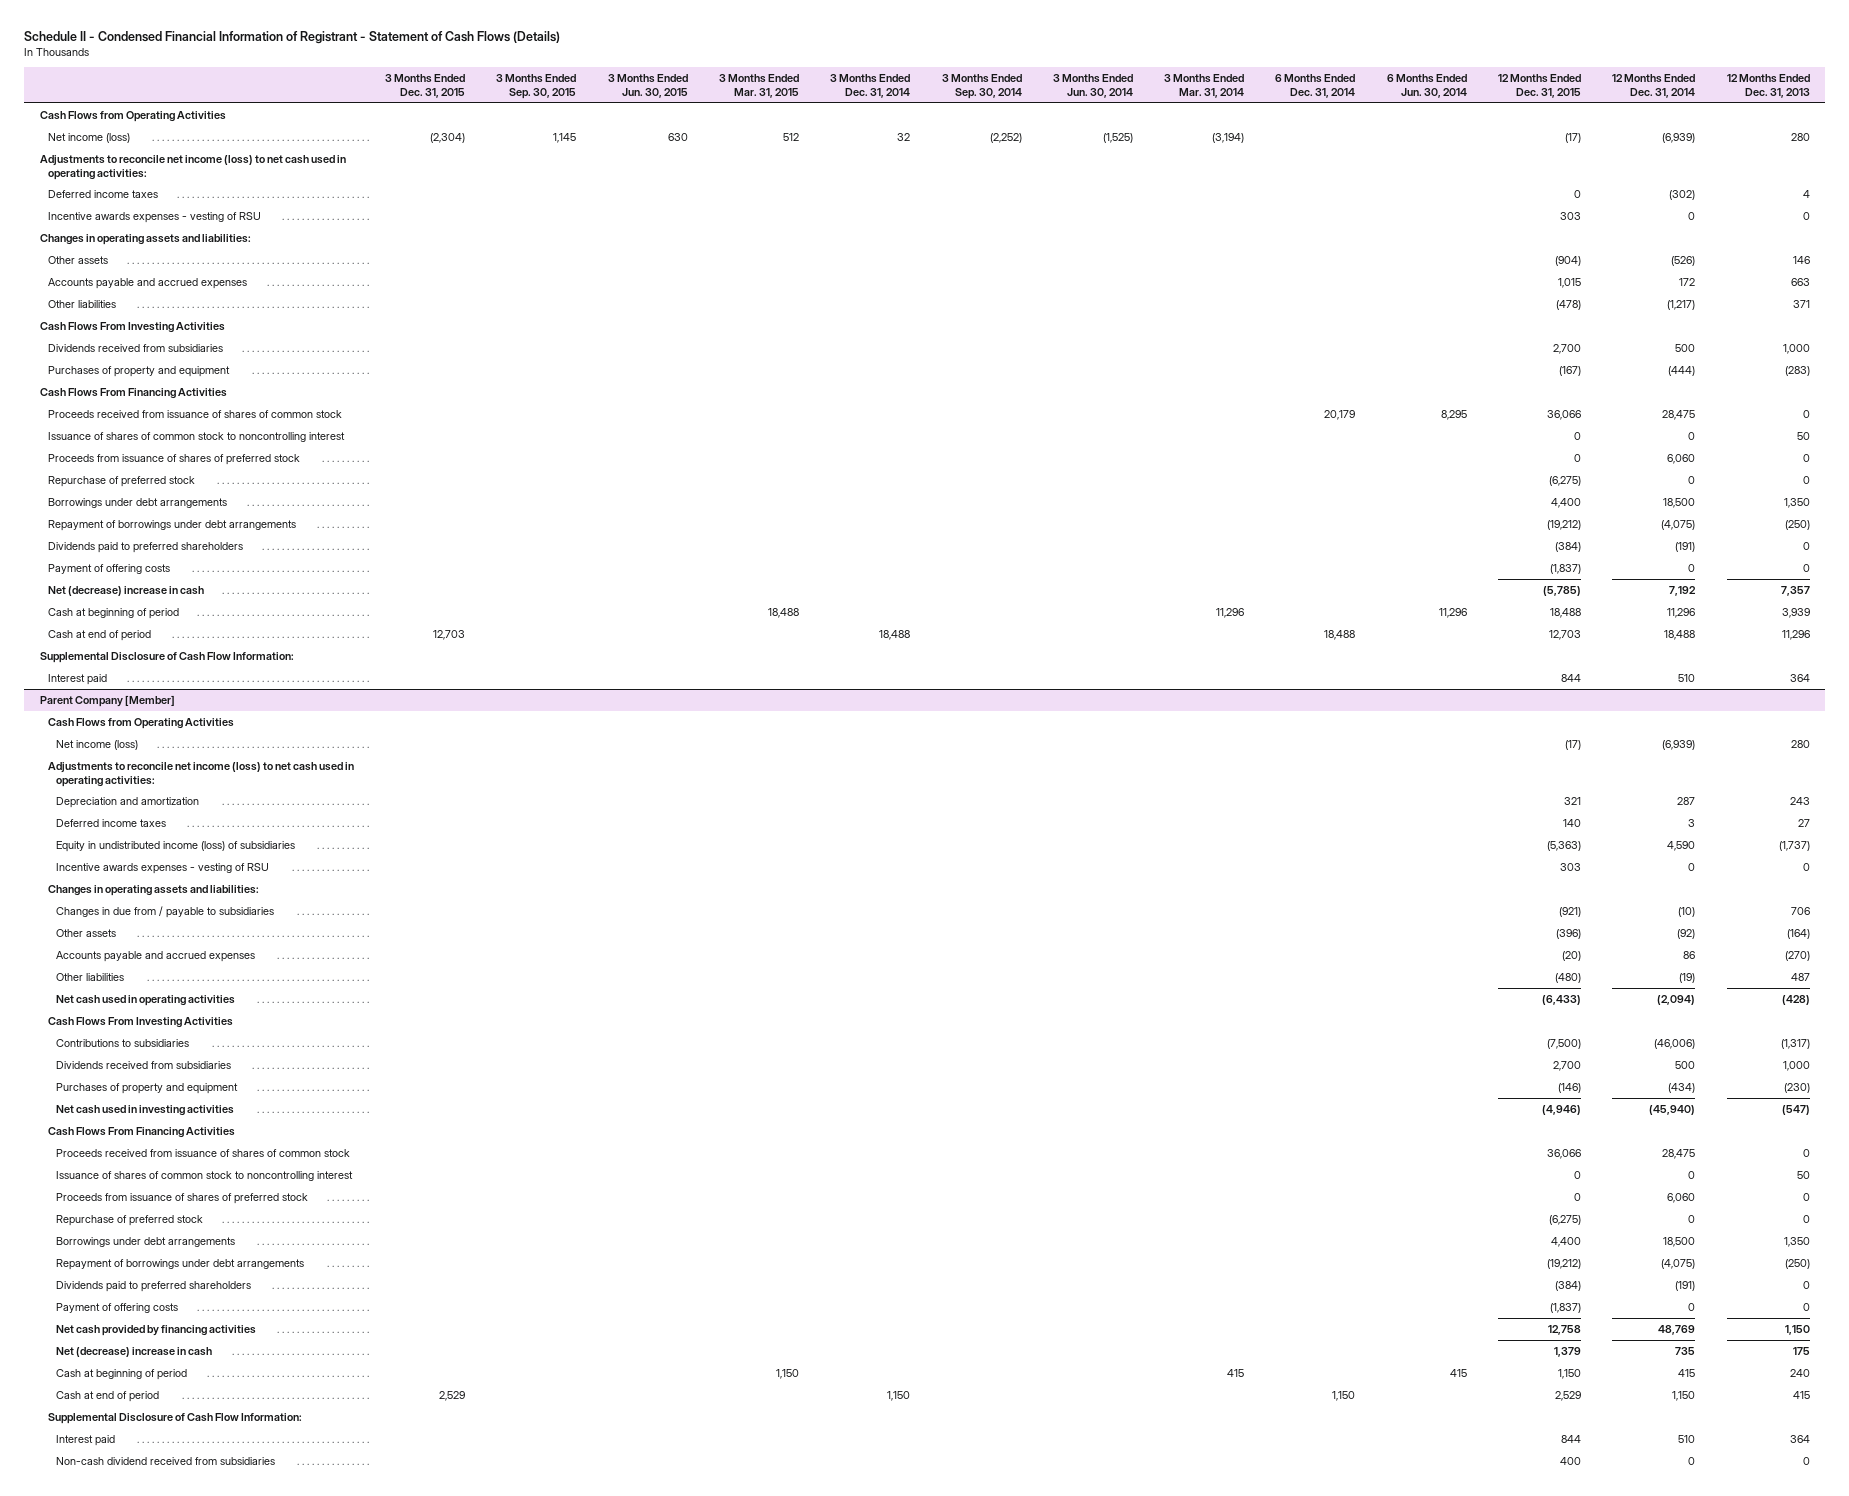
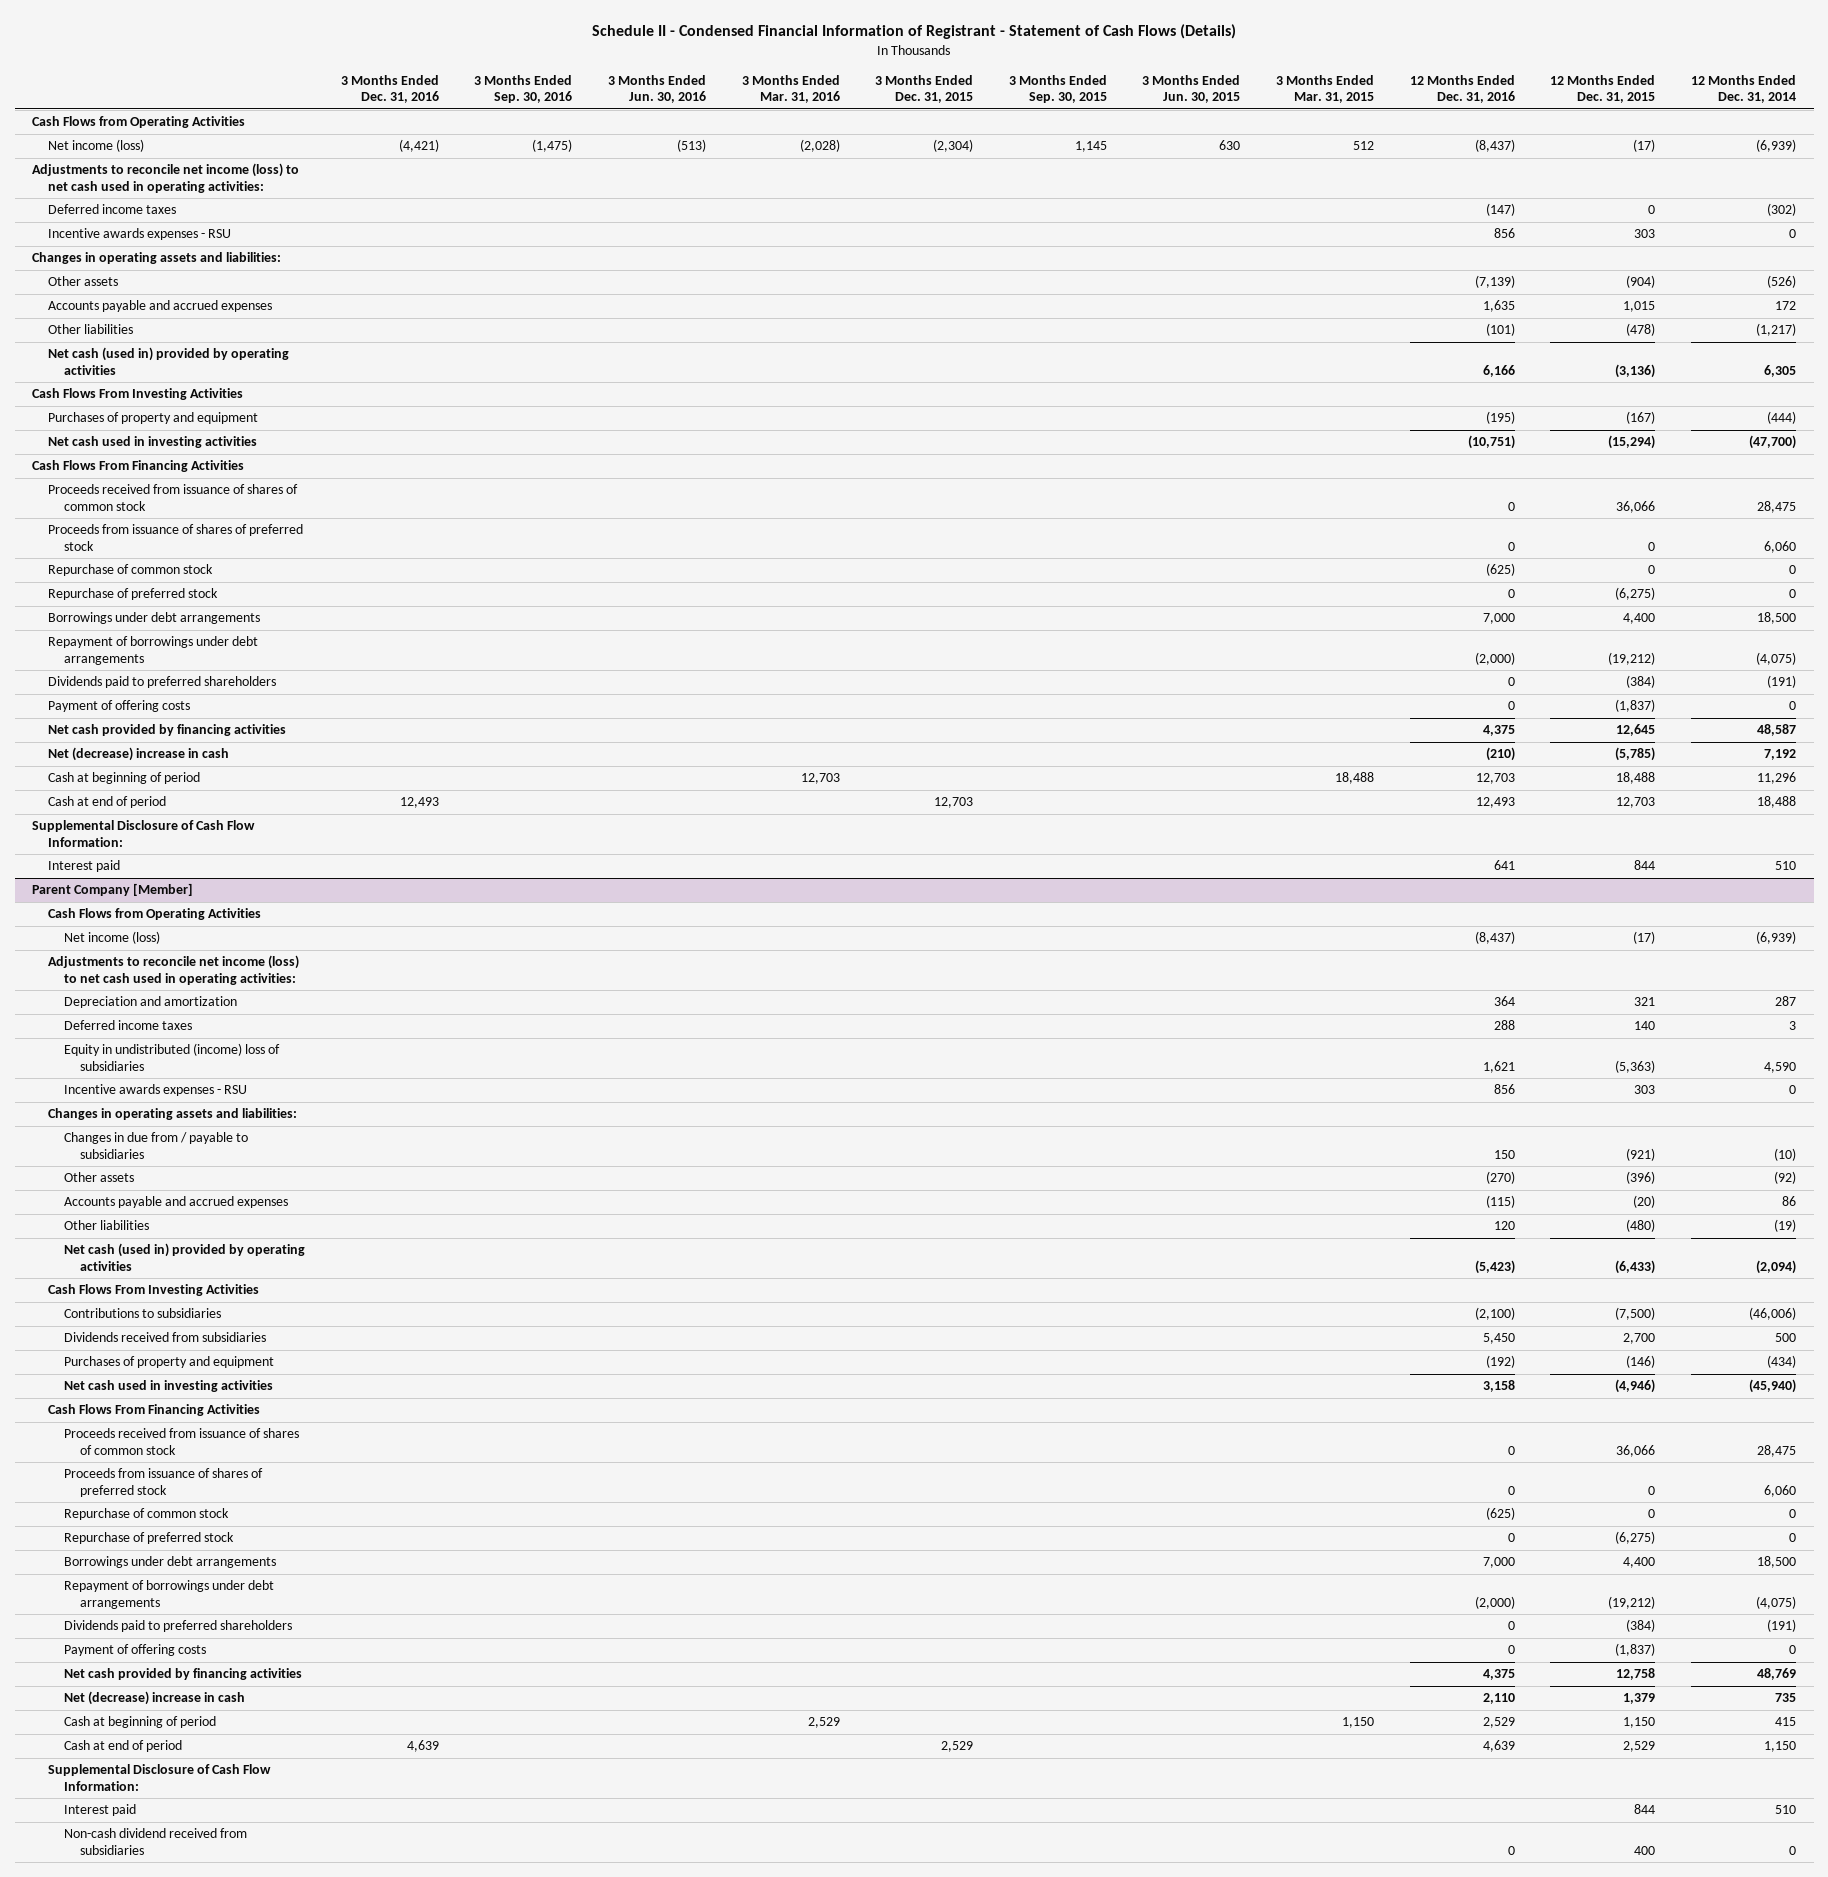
[830,74,911,98] 3 Months Ended Dec. 31, 2014 -> none
[941,74,1022,99] 3 Months Ended Sep. 30, 2014 -> none
[1052,74,1133,98] 3 Months Ended Jun. 30, 2014 -> none
[1164,74,1245,98] 3 Months Ended Mar. 31, 2014 -> none
[1275,74,1356,98] 6 Months Ended Dec. 31, 2014 -> none
[1386,74,1467,98] 6 Months Ended Jun. 30, 2014 -> none
[1726,74,1810,98] 12 Months Ended Dec. 31, 2013 -> none
none -> [340,74,439,104] 3 Months Ended Dec. 31, 2016
none -> [474,74,573,104] 3 Months Ended Sep. 30, 2016
none -> [608,74,707,104] 3 Months Ended Jun. 30, 2016
none -> [741,74,840,104] 3 Months Ended Mar. 31, 2016
none -> [1409,74,1515,104] 12 Months Ended Dec. 31, 2016
[47,211,261,223] Incentive awards expenses - vesting of RSU -> [48,228,232,241] Incentive awards expenses - RSU
none -> [48,347,290,375] Net cash (used in) provided by operating activities
[47,343,223,352] Dividends received from subsidiaries -> none
none -> [48,436,258,449] Net cash used in investing activities
[47,431,345,442] Issuance of shares of common stock to noncontrolling interest -> none
none -> [48,564,214,577] Repurchase of common stock
none -> [48,724,287,737] Net cash provided by financing activities
[56,840,296,852] Equity in undistributed income (loss) of subsidiaries -> [64,1043,281,1071] Equity in undistributed (income) loss of subsidiaries
[56,862,270,874] Incentive awards expenses - vesting of RSU -> [64,1084,248,1097] Incentive awards expenses - RSU
[56,994,236,1006] Net cash used in operating activities -> [64,1243,306,1271] Net cash (used in) provided by operating activities
[56,1170,354,1181] Issuance of shares of common stock to noncontrolling interest -> none
none -> [64,1508,230,1521] Repurchase of common stock

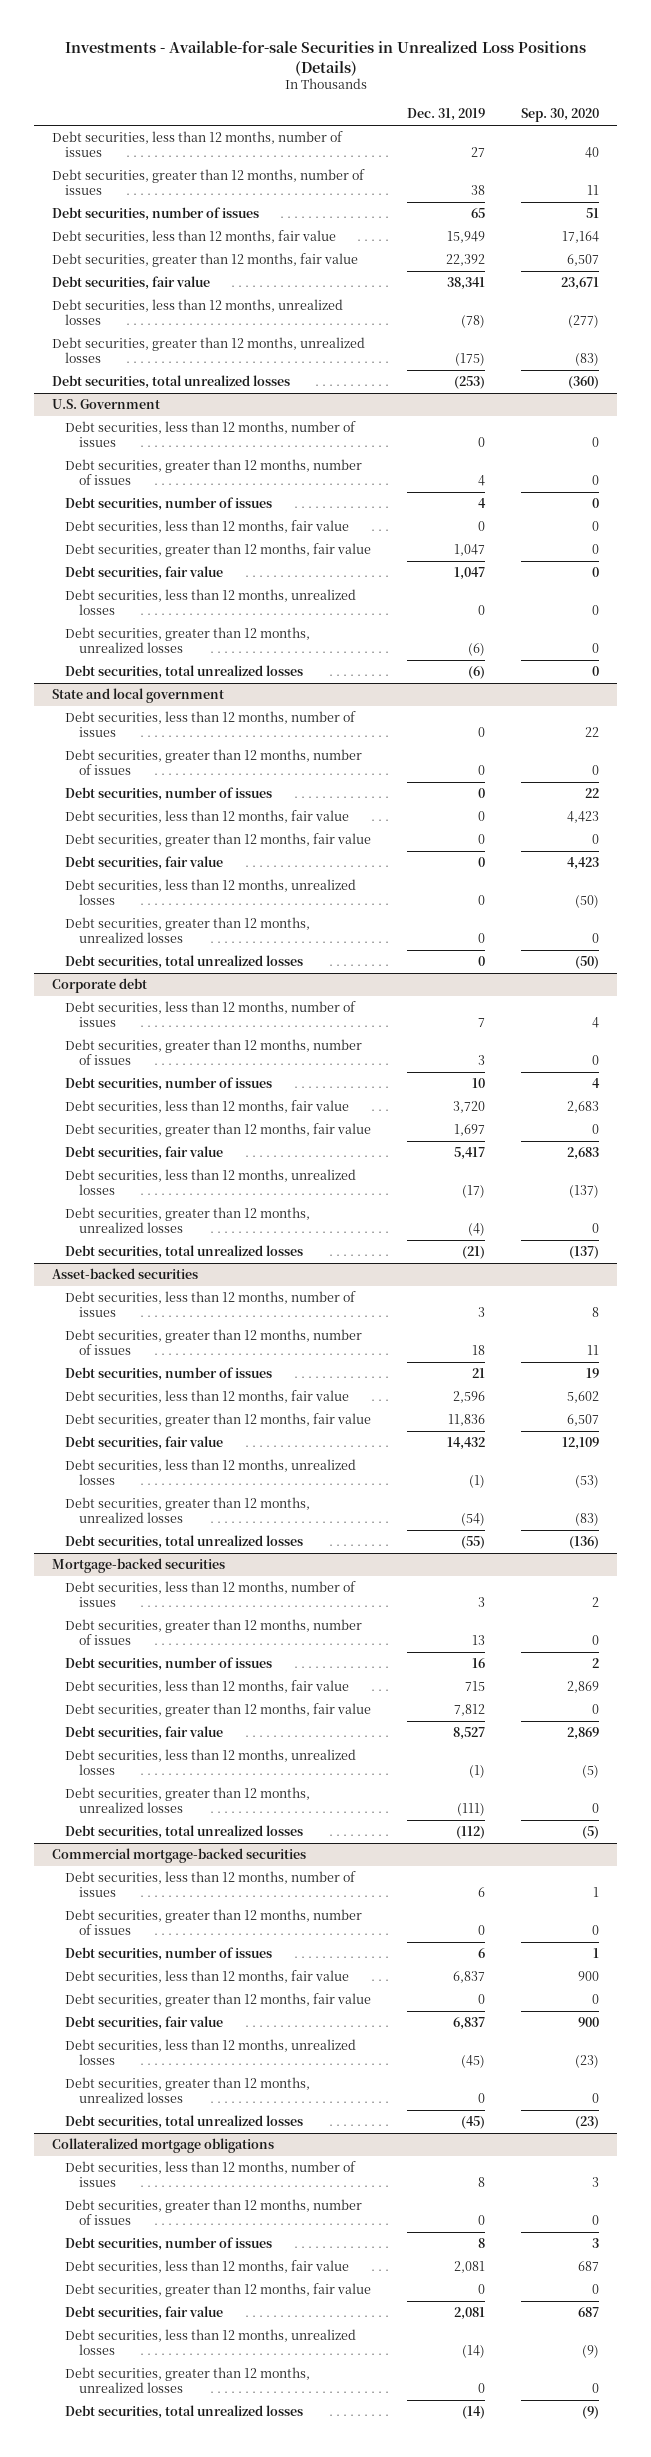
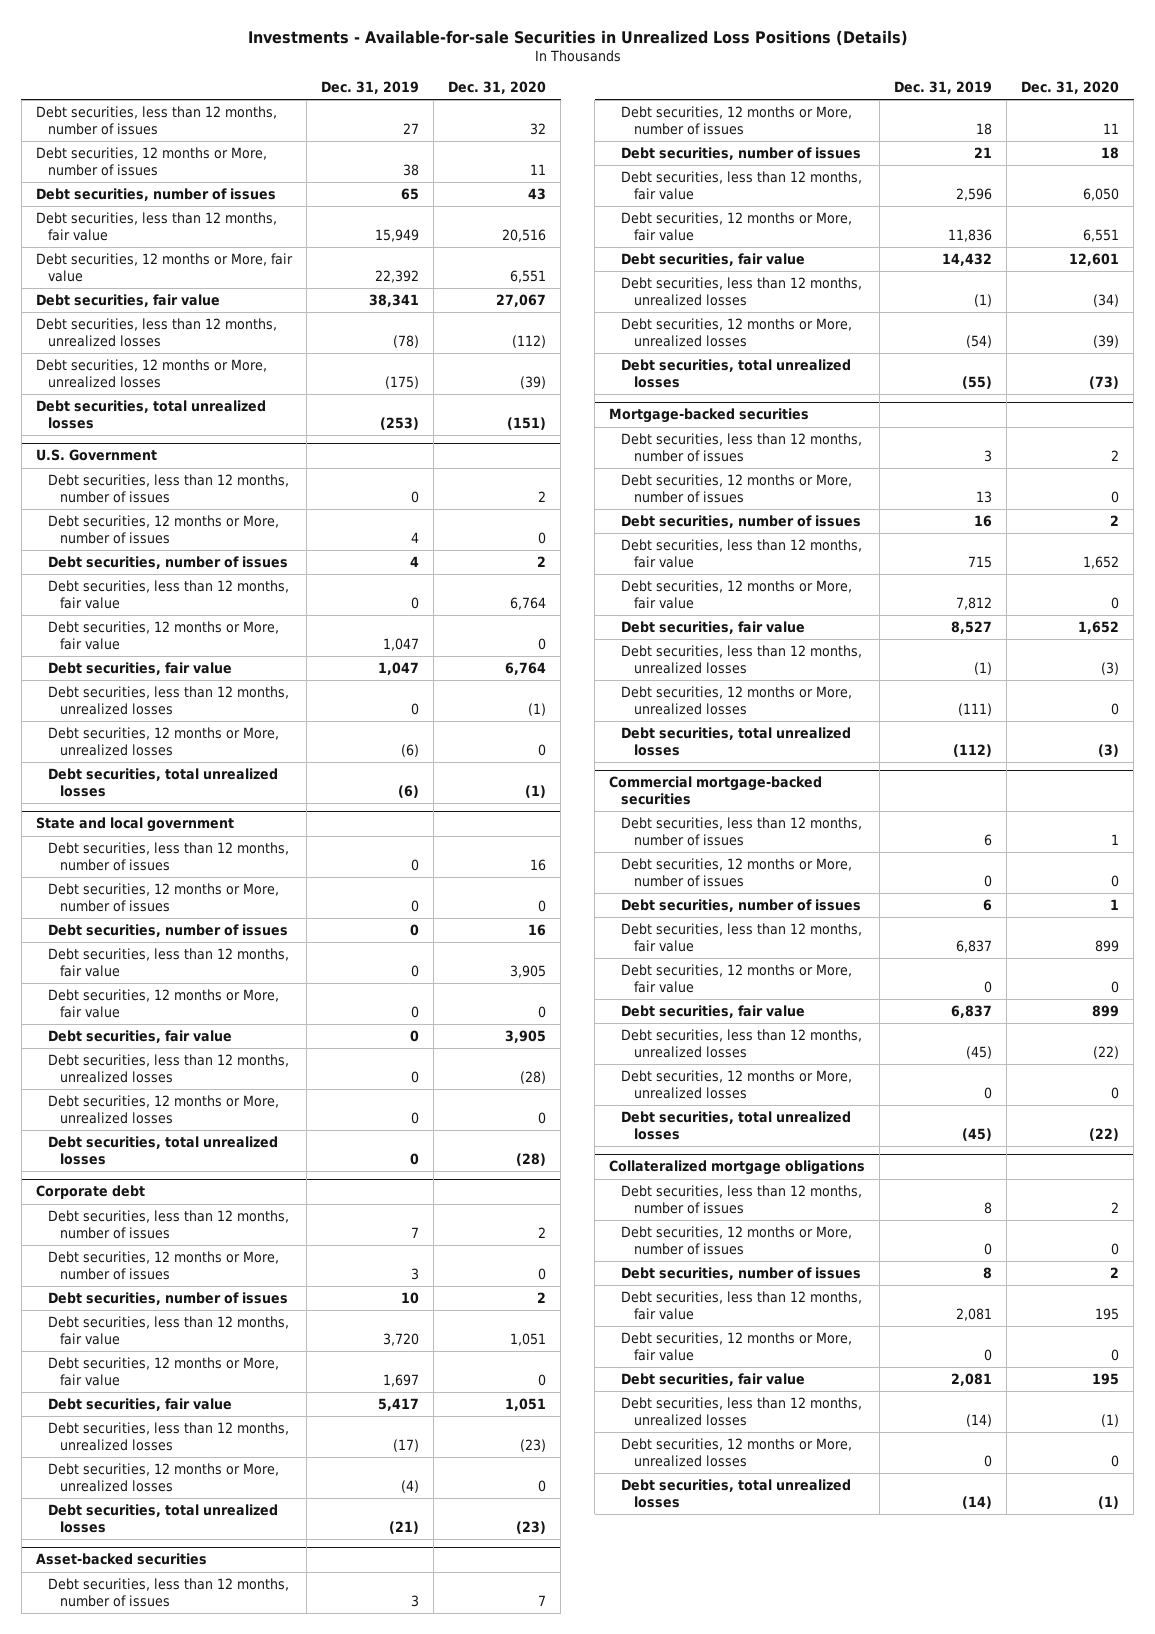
[521,108,600,123] Sep. 30, 2020 -> none
none -> [448,80,547,94] Dec. 31, 2020
[51,169,365,195] Debt securities, greater than 12 months, number of issues -> [35,147,267,176] Debt securities, 12 months or More, number of issues
[51,253,358,268] Debt securities, greater than 12 months, fair value -> [35,253,293,282] Debt securities, 12 months or More, fair value
[51,337,365,363] Debt securities, greater than 12 months, unrealized losses -> [35,359,267,388] Debt securities, 12 months or More, unrealized losses
[65,459,363,485] Debt securities, greater than 12 months, number of issues -> [48,515,280,544] Debt securities, 12 months or More, number of issues
[65,543,372,558] Debt securities, greater than 12 months, fair value -> [48,621,280,650] Debt securities, 12 months or More, fair value
[65,627,311,653] Debt securities, greater than 12 months, unrealized losses -> [48,727,280,756] Debt securities, 12 months or More, unrealized losses
[65,749,363,775] Debt securities, greater than 12 months, number of issues -> [48,883,280,912] Debt securities, 12 months or More, number of issues
[65,833,372,848] Debt securities, greater than 12 months, fair value -> [48,989,280,1018] Debt securities, 12 months or More, fair value
[65,917,311,943] Debt securities, greater than 12 months, unrealized losses -> [48,1095,280,1124] Debt securities, 12 months or More, unrealized losses
[65,1039,363,1065] Debt securities, greater than 12 months, number of issues -> [48,1251,280,1280] Debt securities, 12 months or More, number of issues
[65,1123,372,1138] Debt securities, greater than 12 months, fair value -> [48,1357,280,1386] Debt securities, 12 months or More, fair value
[65,1207,311,1233] Debt securities, greater than 12 months, unrealized losses -> [48,1463,280,1492] Debt securities, 12 months or More, unrealized losses
[65,1329,363,1355] Debt securities, greater than 12 months, number of issues -> [621,106,853,135] Debt securities, 12 months or More, number of issues
[65,1413,372,1428] Debt securities, greater than 12 months, fair value -> [621,212,853,241] Debt securities, 12 months or More, fair value
[65,1497,311,1523] Debt securities, greater than 12 months, unrealized losses -> [621,318,853,347] Debt securities, 12 months or More, unrealized losses
[65,1619,363,1645] Debt securities, greater than 12 months, number of issues -> [621,474,853,503] Debt securities, 12 months or More, number of issues
[65,1703,372,1718] Debt securities, greater than 12 months, fair value -> [621,580,853,609] Debt securities, 12 months or More, fair value
[65,1787,311,1813] Debt securities, greater than 12 months, unrealized losses -> [621,686,853,715] Debt securities, 12 months or More, unrealized losses
[65,1909,363,1935] Debt securities, greater than 12 months, number of issues -> [621,858,853,887] Debt securities, 12 months or More, number of issues
[65,1993,372,2008] Debt securities, greater than 12 months, fair value -> [621,964,853,993] Debt securities, 12 months or More, fair value
[65,2077,311,2103] Debt securities, greater than 12 months, unrealized losses -> [621,1070,853,1099] Debt securities, 12 months or More, unrealized losses
[65,2199,363,2225] Debt securities, greater than 12 months, number of issues -> [621,1226,853,1255] Debt securities, 12 months or More, number of issues
[65,2283,372,2298] Debt securities, greater than 12 months, fair value -> [621,1332,853,1361] Debt securities, 12 months or More, fair value
[65,2367,311,2393] Debt securities, greater than 12 months, unrealized losses -> [621,1438,853,1467] Debt securities, 12 months or More, unrealized losses

